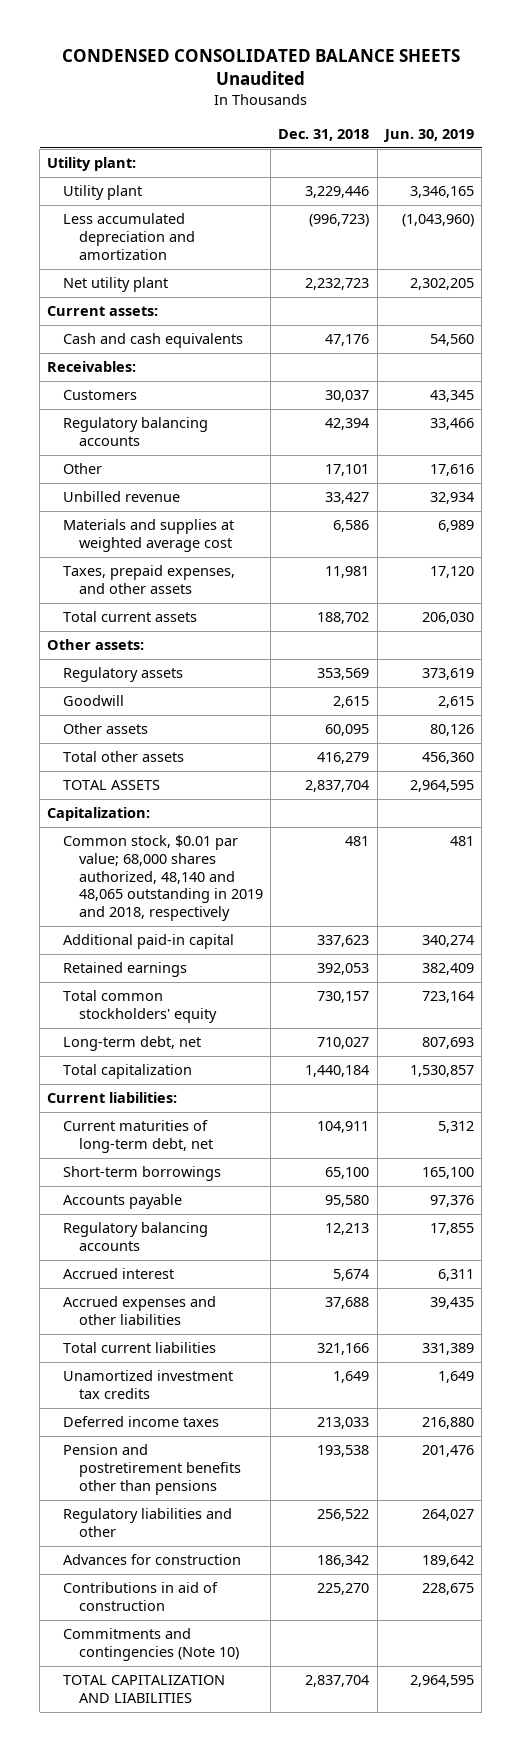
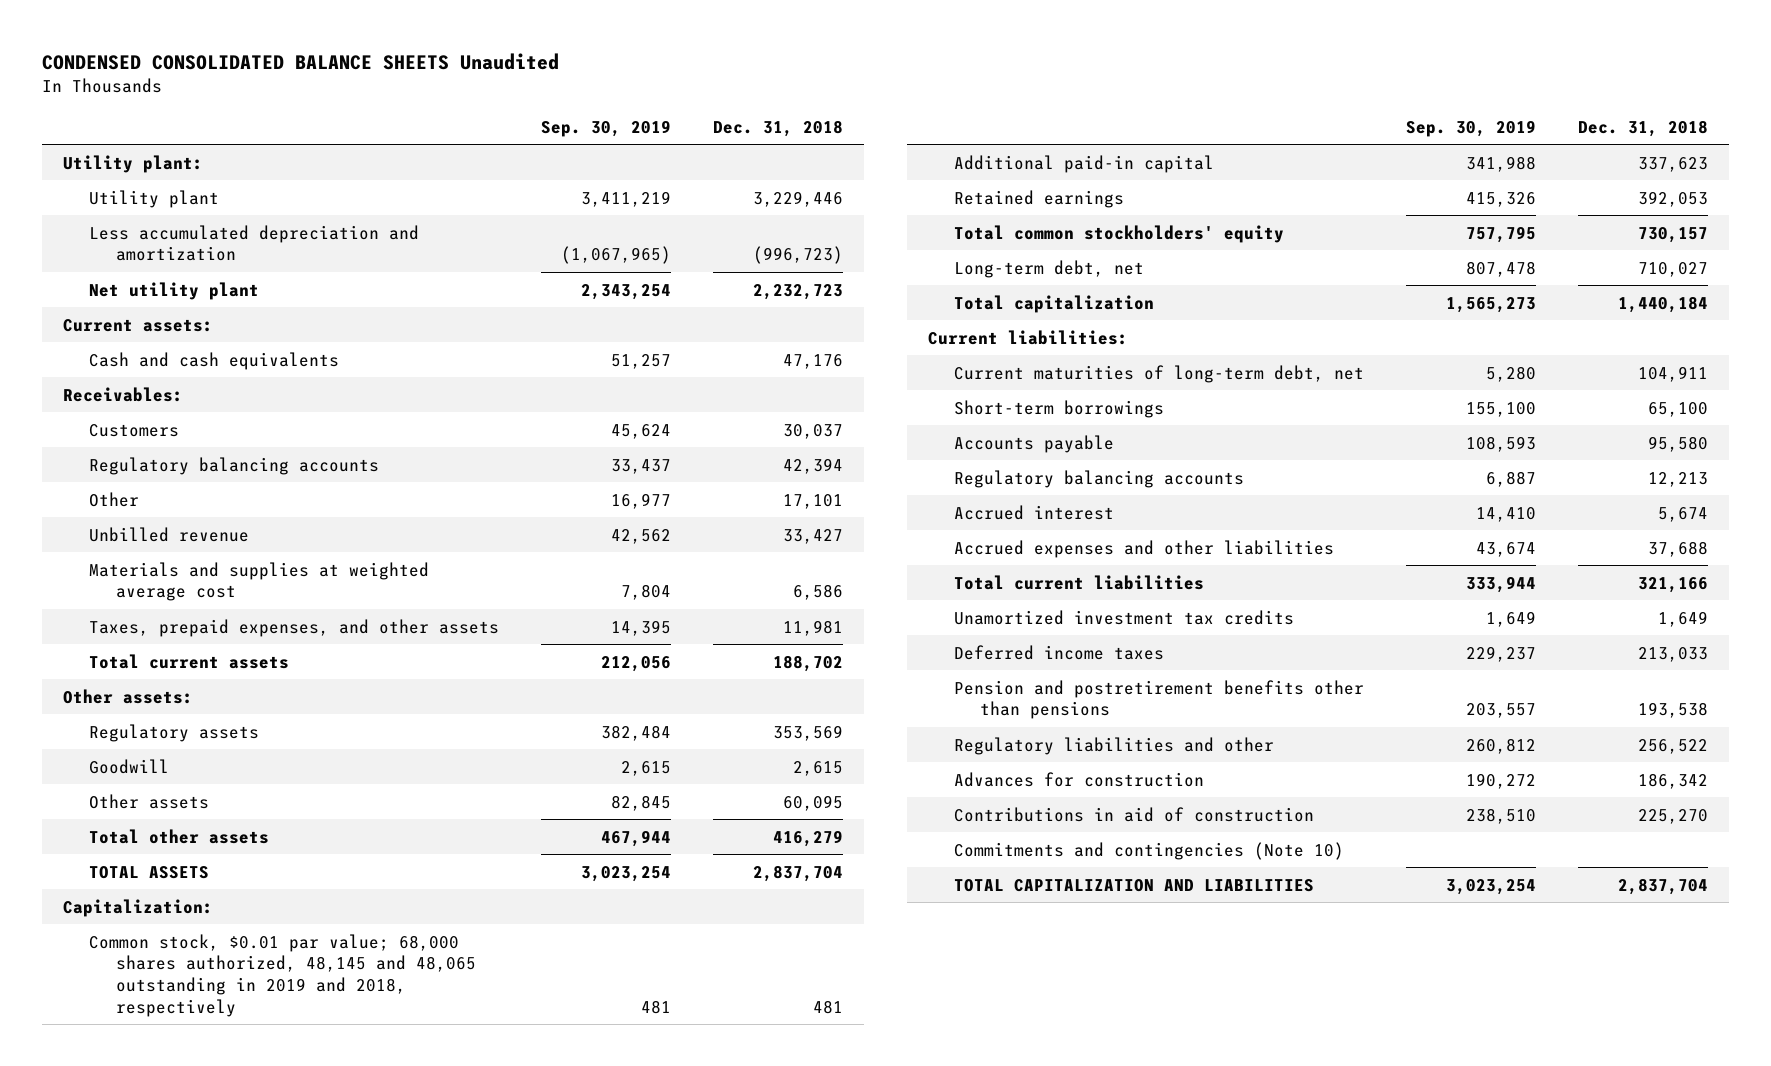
[382,128,474,142] Jun. 30, 2019 -> none
none -> [541,119,672,137] Sep. 30, 2019
[63,835,263,921] Common stock, $0.01 par value; 68,000 shares authorized, 48,140 and 48,065 outstanding in 2019 and 2018, respectively -> [89,933,476,1017] Common stock, $0.01 par value; 68,000 shares authorized, 48,145 and 48,065 outstanding in 2019 and 2018, respectively

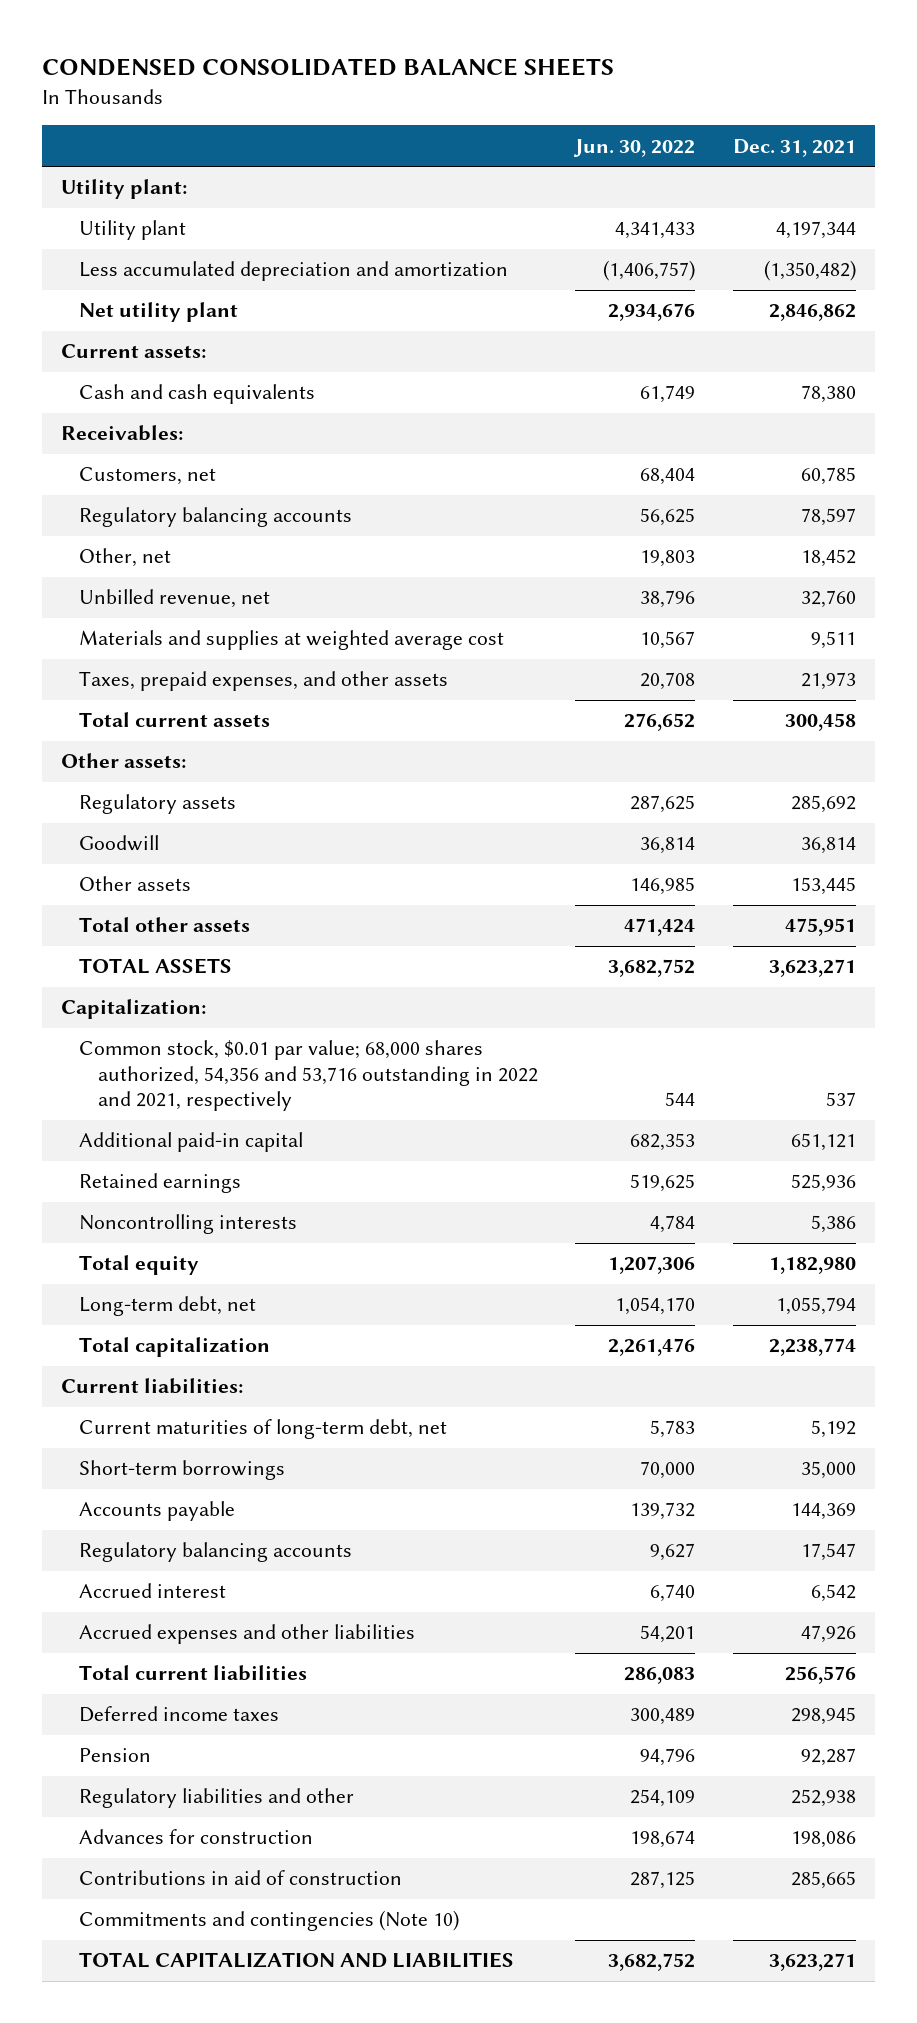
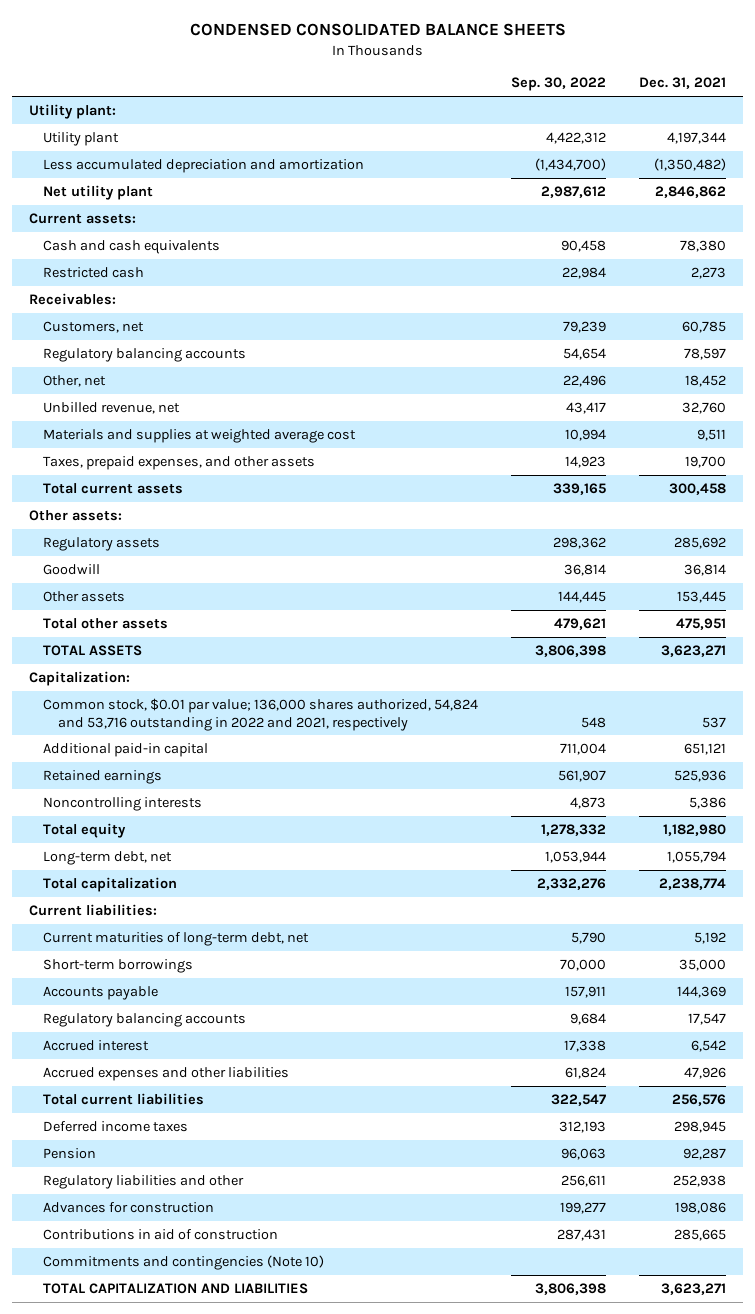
[573,138,696,157] Jun. 30, 2022 -> none
none -> [511,77,607,92] Sep. 30, 2022
none -> [43,266,145,278] Restricted cash
[801,672,857,691] 21,973 -> [685,455,727,468] 19,700
[79,1040,538,1112] Common stock, $0.01 par value; 68,000 shares authorized, 54,356 and 53,716 outstanding in 2022 and 2021, respectively -> [43,697,479,731] Common stock, $0.01 par value; 136,000 shares authorized, 54,824 and 53,716 outstanding in 2022 and 2021, respectively

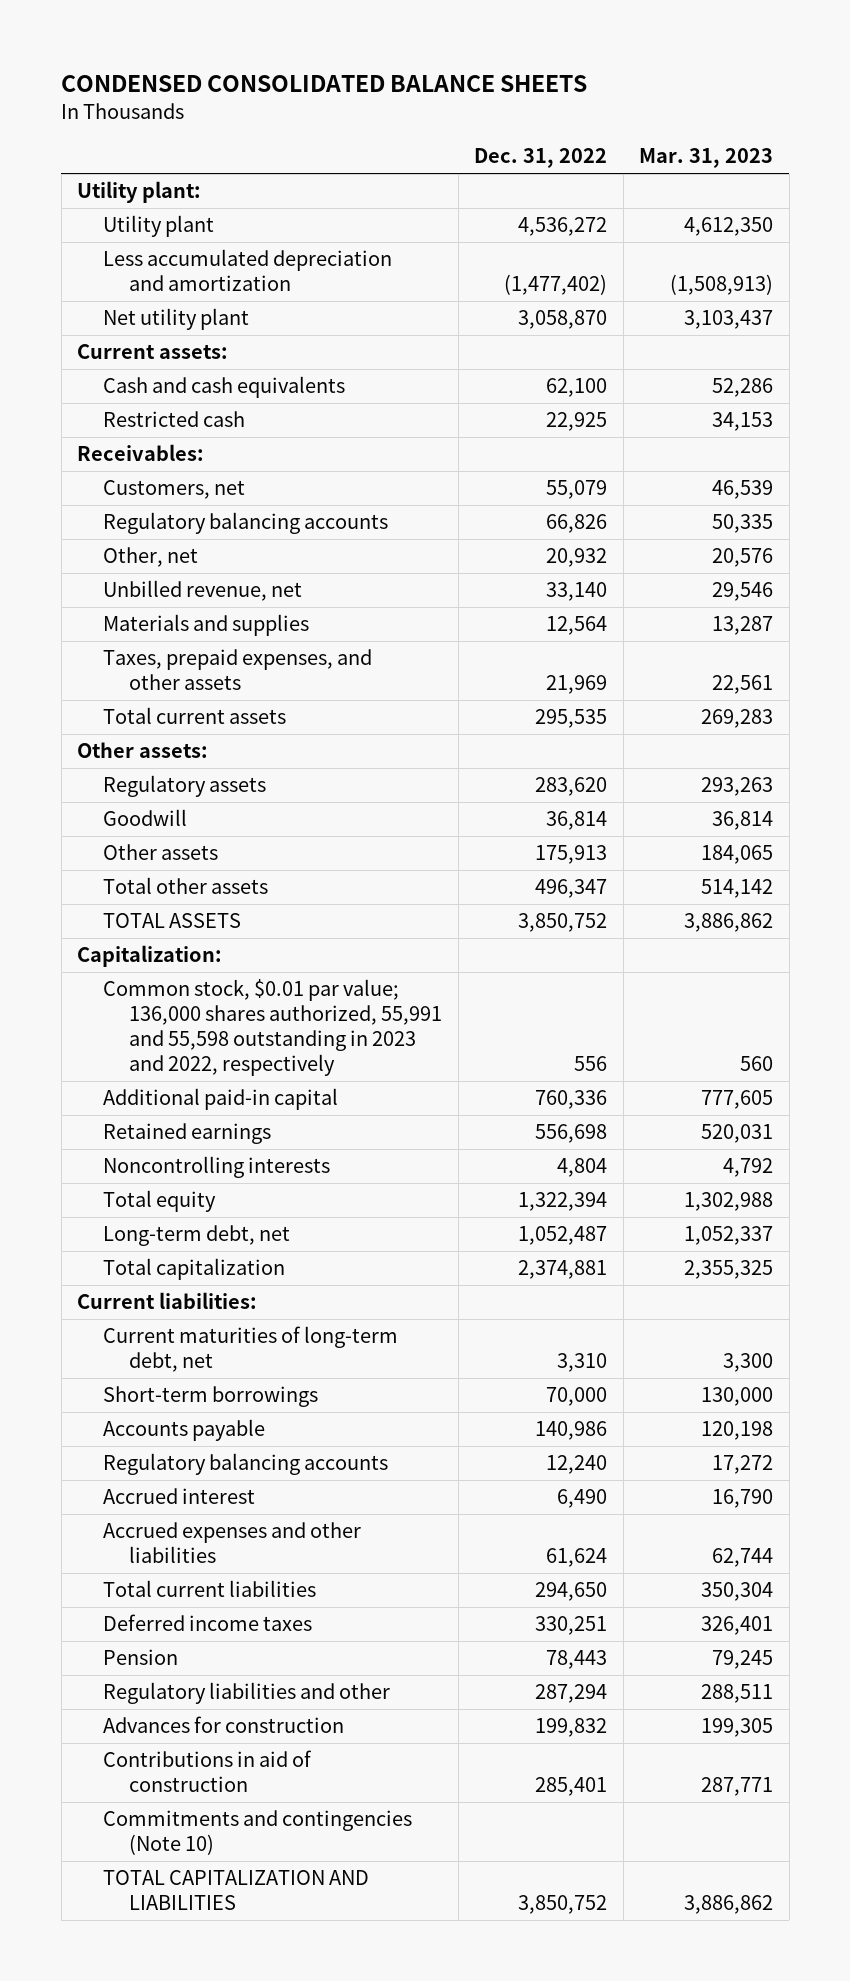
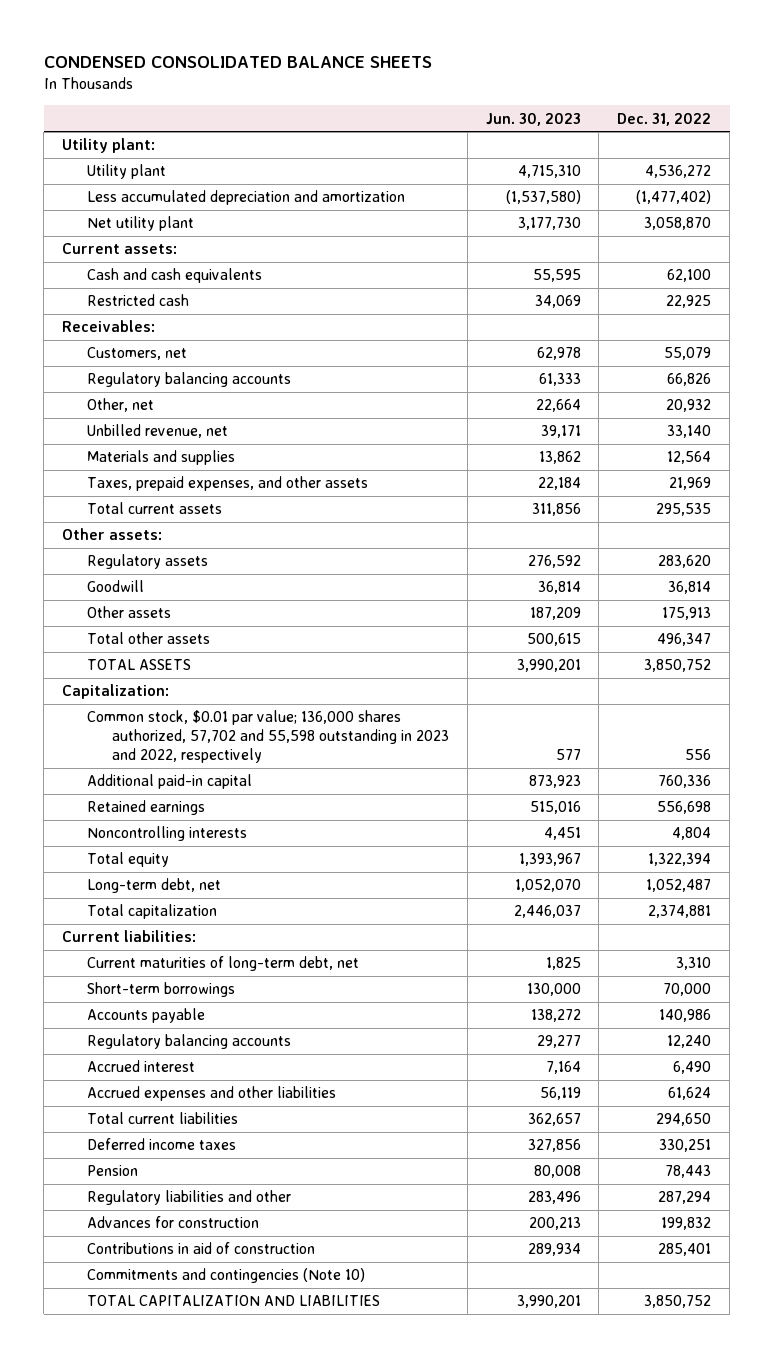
[639,148,774,169] Mar. 31, 2023 -> none
none -> [485,112,581,126] Jun. 30, 2023
[103,979,443,1077] Common stock, $0.01 par value; 136,000 shares authorized, 55,991 and 55,598 outstanding in 2023 and 2022, respectively -> [87,710,450,764] Common stock, $0.01 par value; 136,000 shares authorized, 57,702 and 55,598 outstanding in 2023 and 2022, respectively

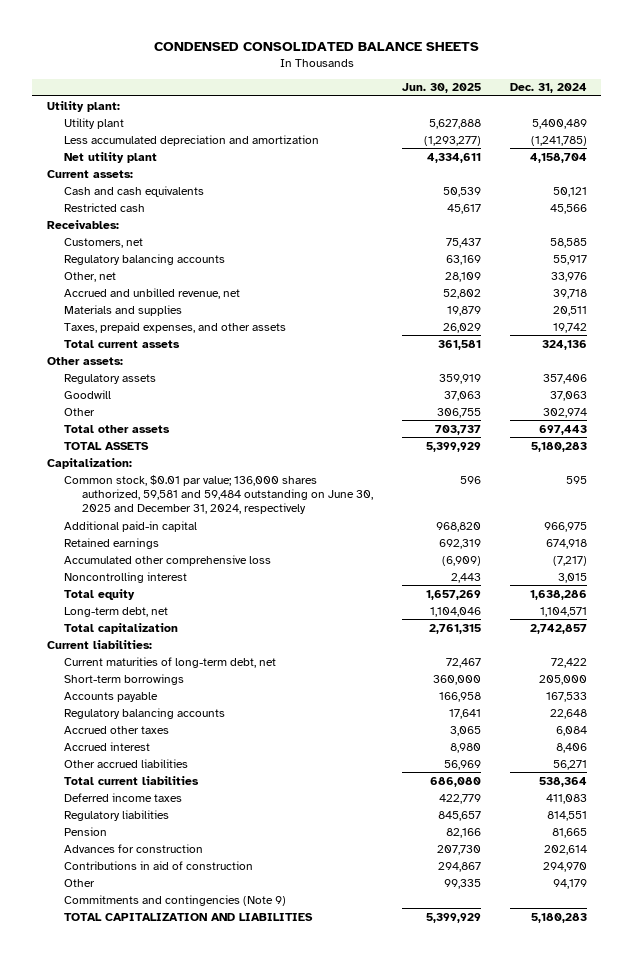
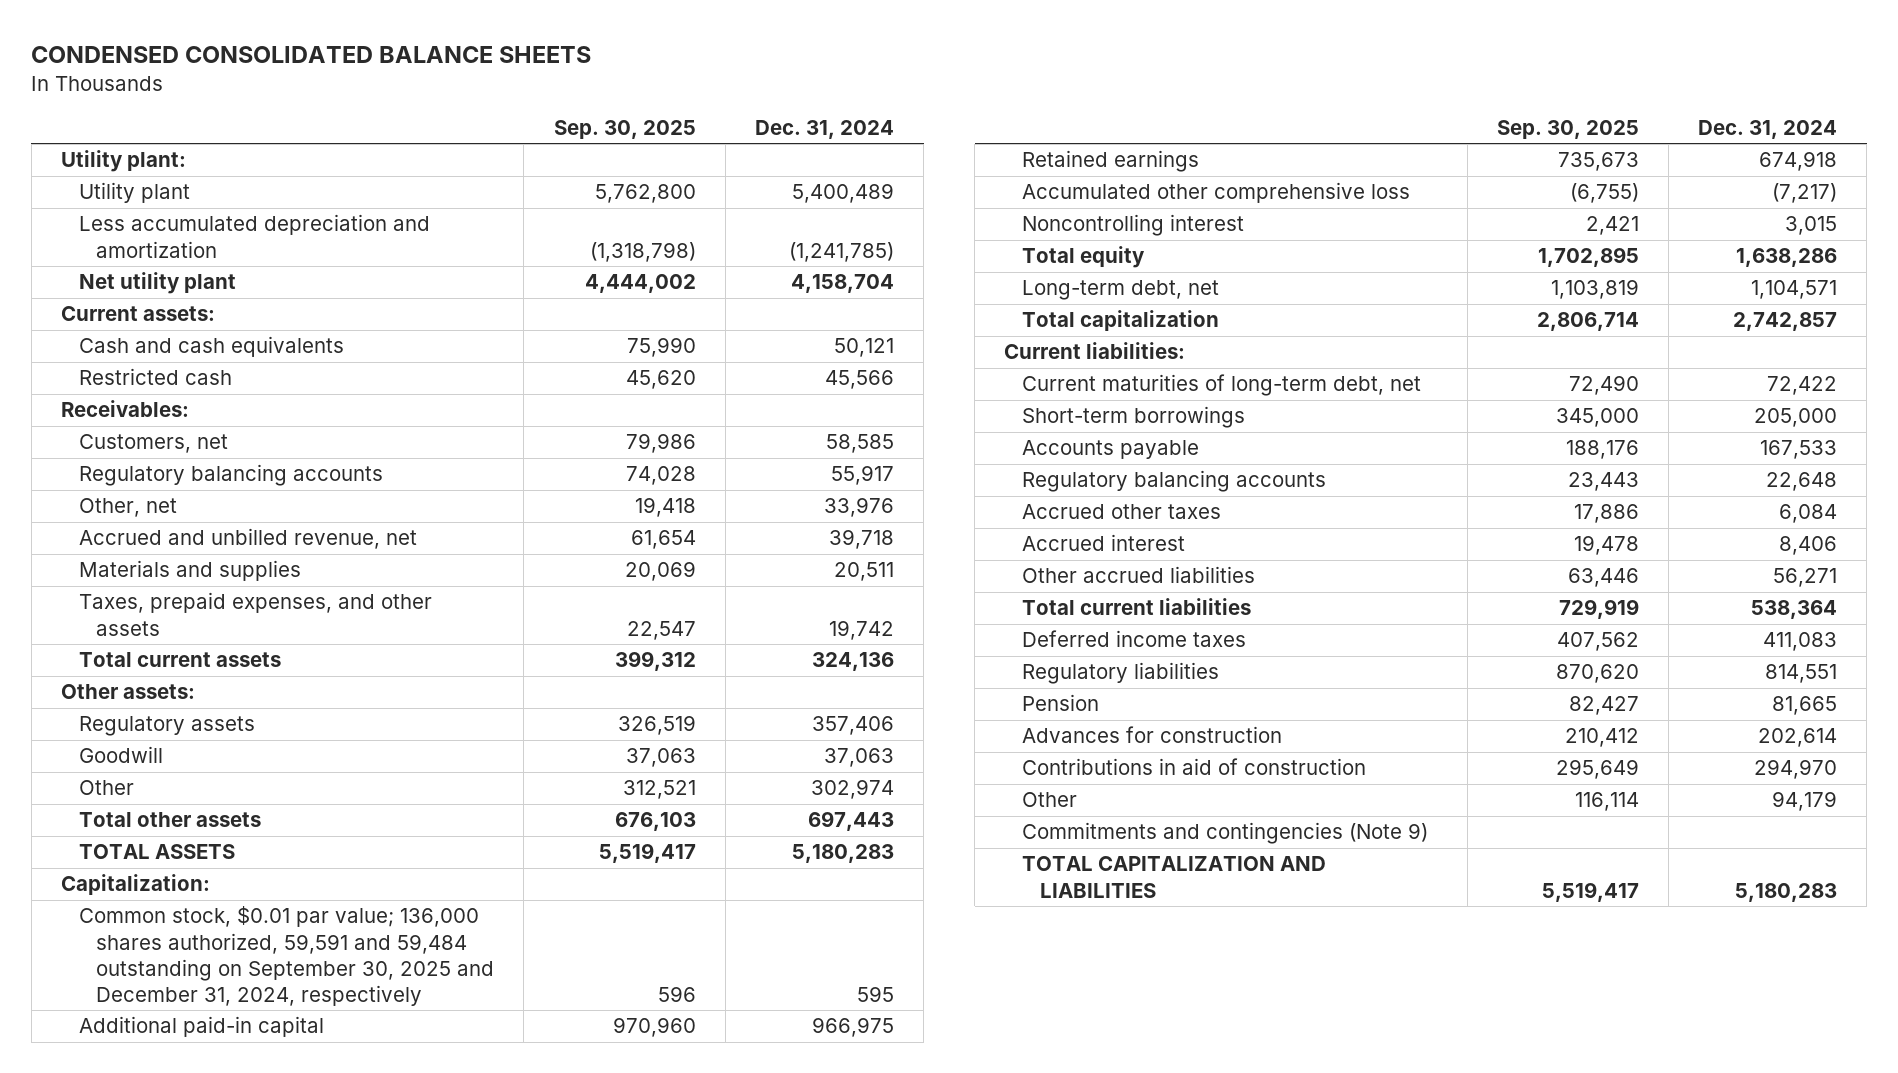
[401,83,481,94] Jun. 30, 2025 -> none
none -> [553,119,696,139] Sep. 30, 2025
[64,474,374,515] Common stock, $0.01 par value; 136,000 shares authorized, 59,581 and 59,484 outstanding on June 30, 2025 and December 31, 2024, respectively -> [78,906,495,1006] Common stock, $0.01 par value; 136,000 shares authorized, 59,591 and 59,484 outstanding on September 30, 2025 and December 31, 2024, respectively

